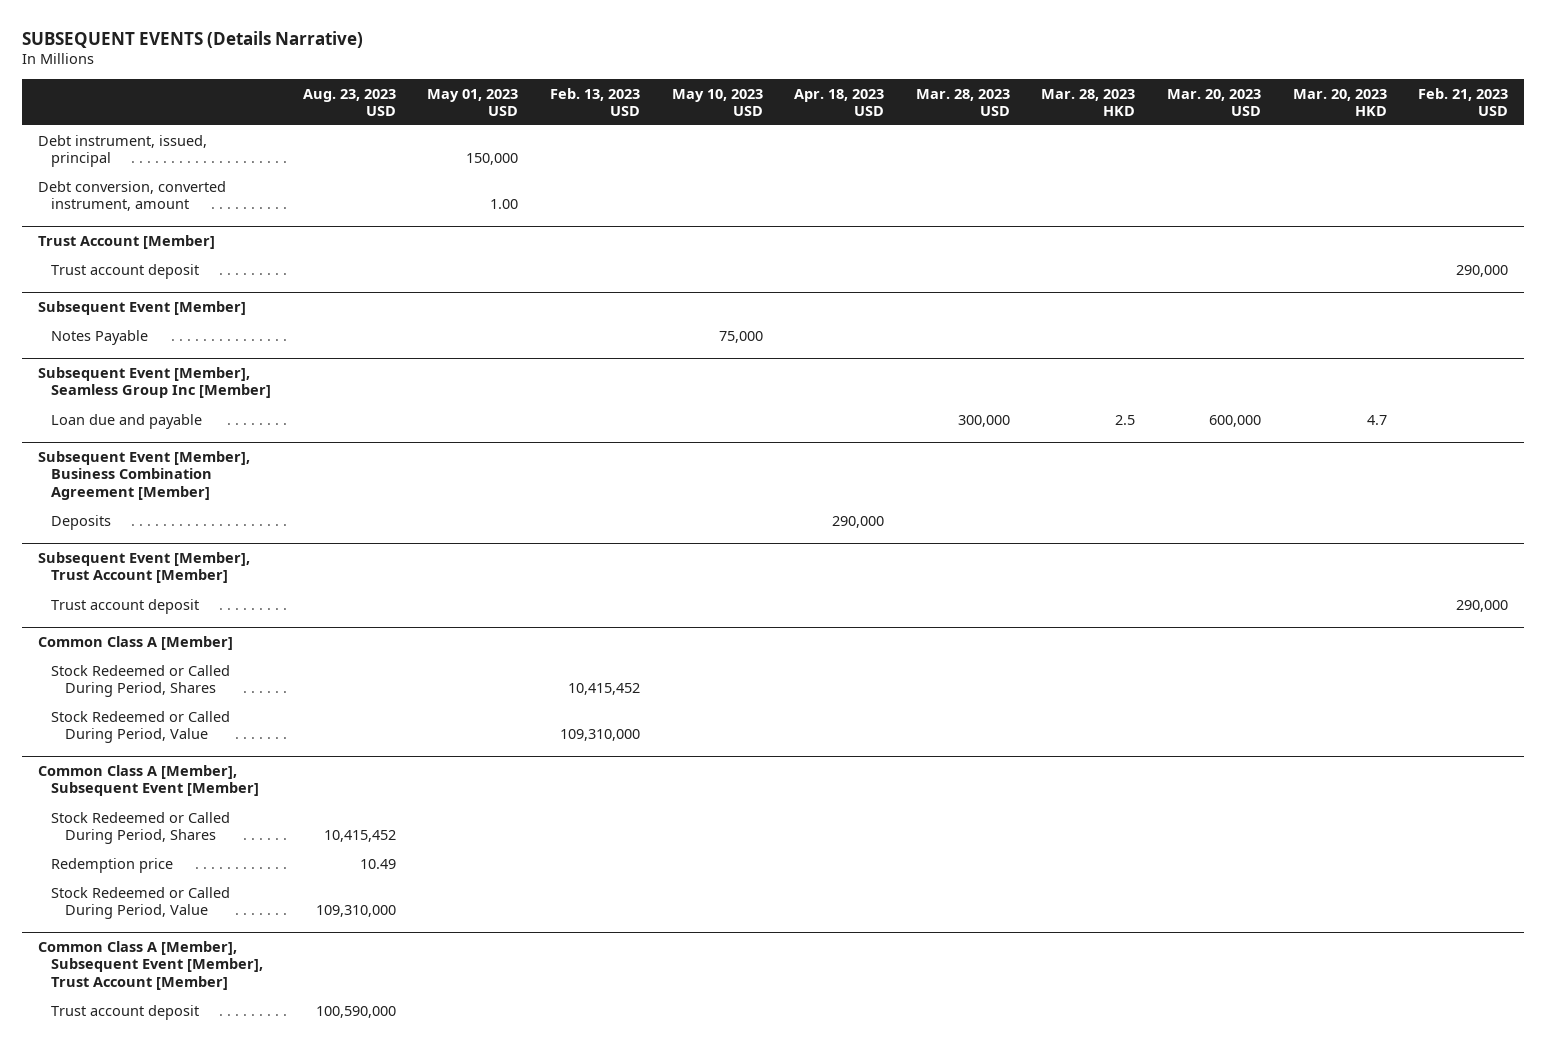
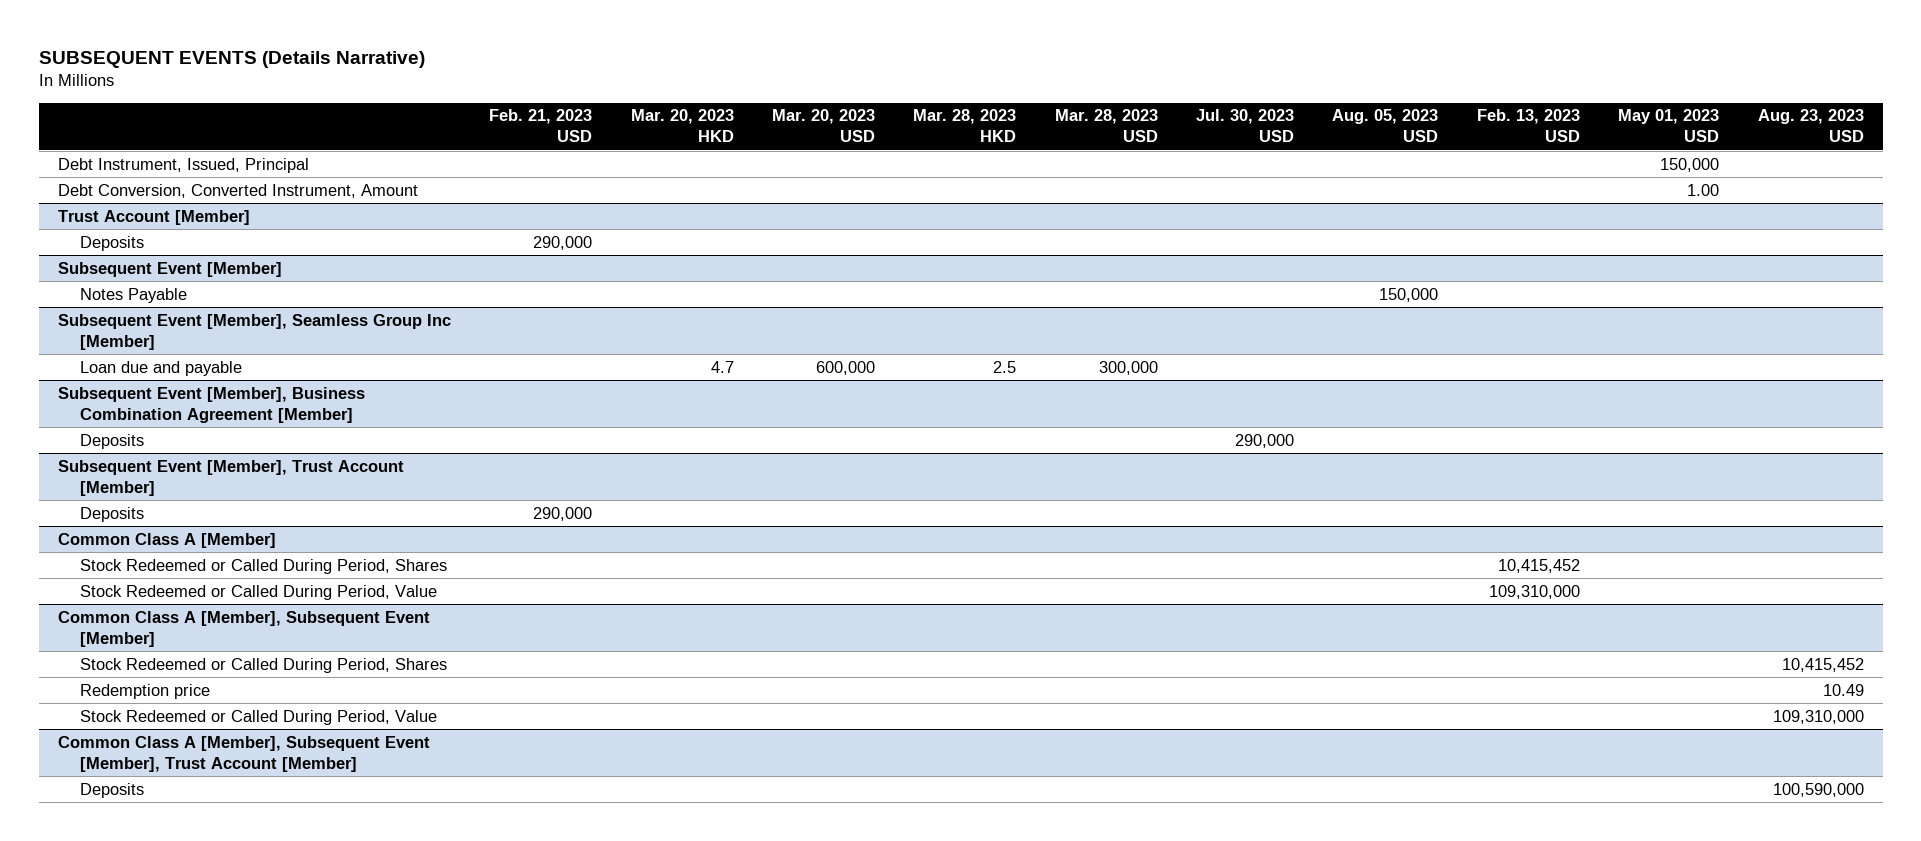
[671,88,763,116] May 10, 2023 USD -> none
[794,88,885,116] Apr. 18, 2023 USD -> none
none -> [1196,109,1295,143] Jul. 30, 2023 USD
none -> [1332,109,1439,143] Aug. 05, 2023 USD
[37,134,207,167] Debt instrument, issued, principal -> [57,157,309,173] Debt Instrument, Issued, Principal
[37,180,226,211] Debt conversion, converted instrument, amount -> [57,183,418,198] Debt Conversion, Converted Instrument, Amount
[51,263,200,279] Trust account deposit -> [80,235,145,251] Deposits
[51,598,200,614] Trust account deposit -> [80,506,145,522] Deposits
[51,1004,200,1020] Trust account deposit -> [80,782,145,798] Deposits

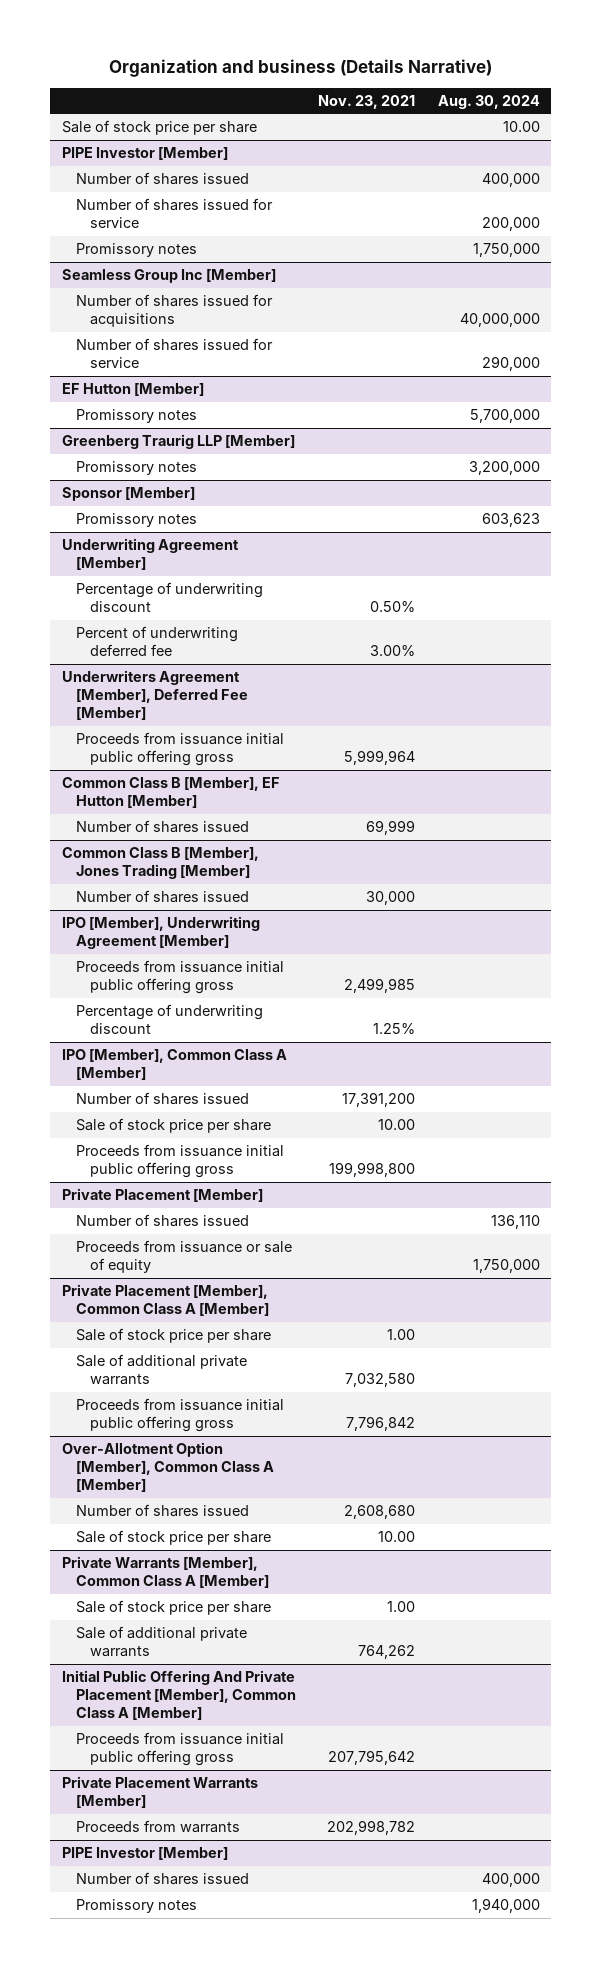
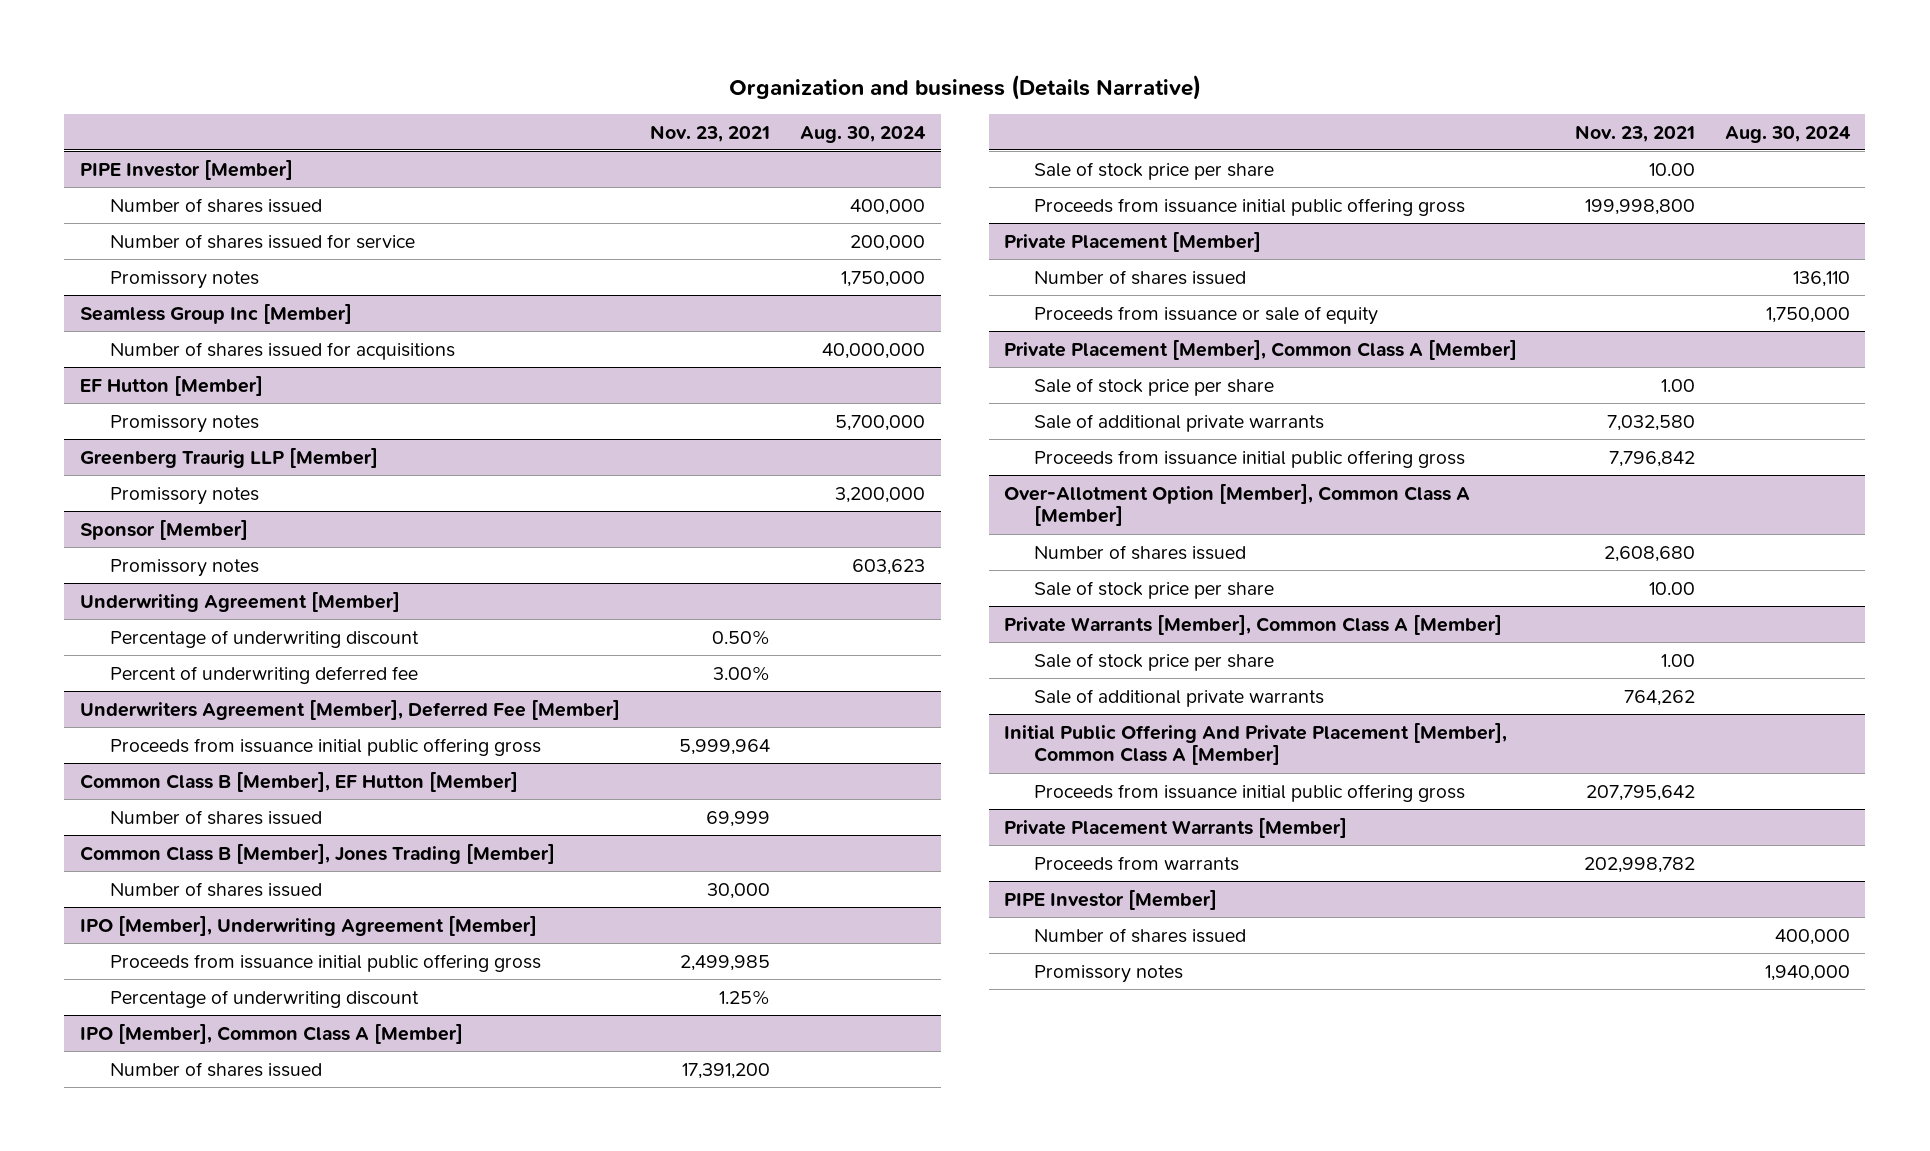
[61,120,257,136] Sale of stock price per share -> none
[75,338,273,369] Number of shares issued for service -> none

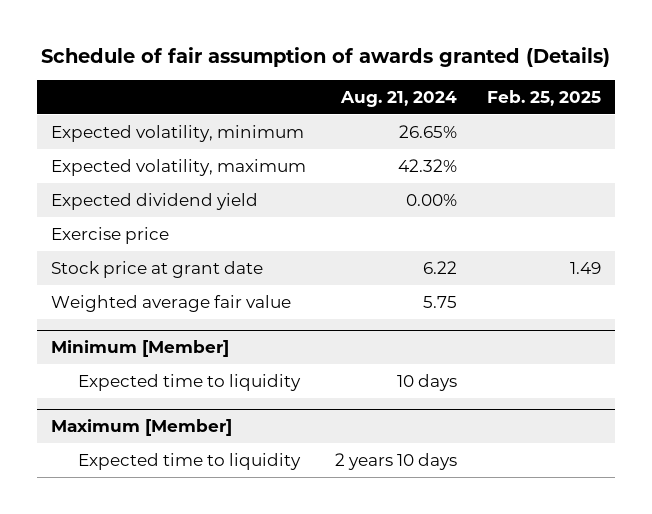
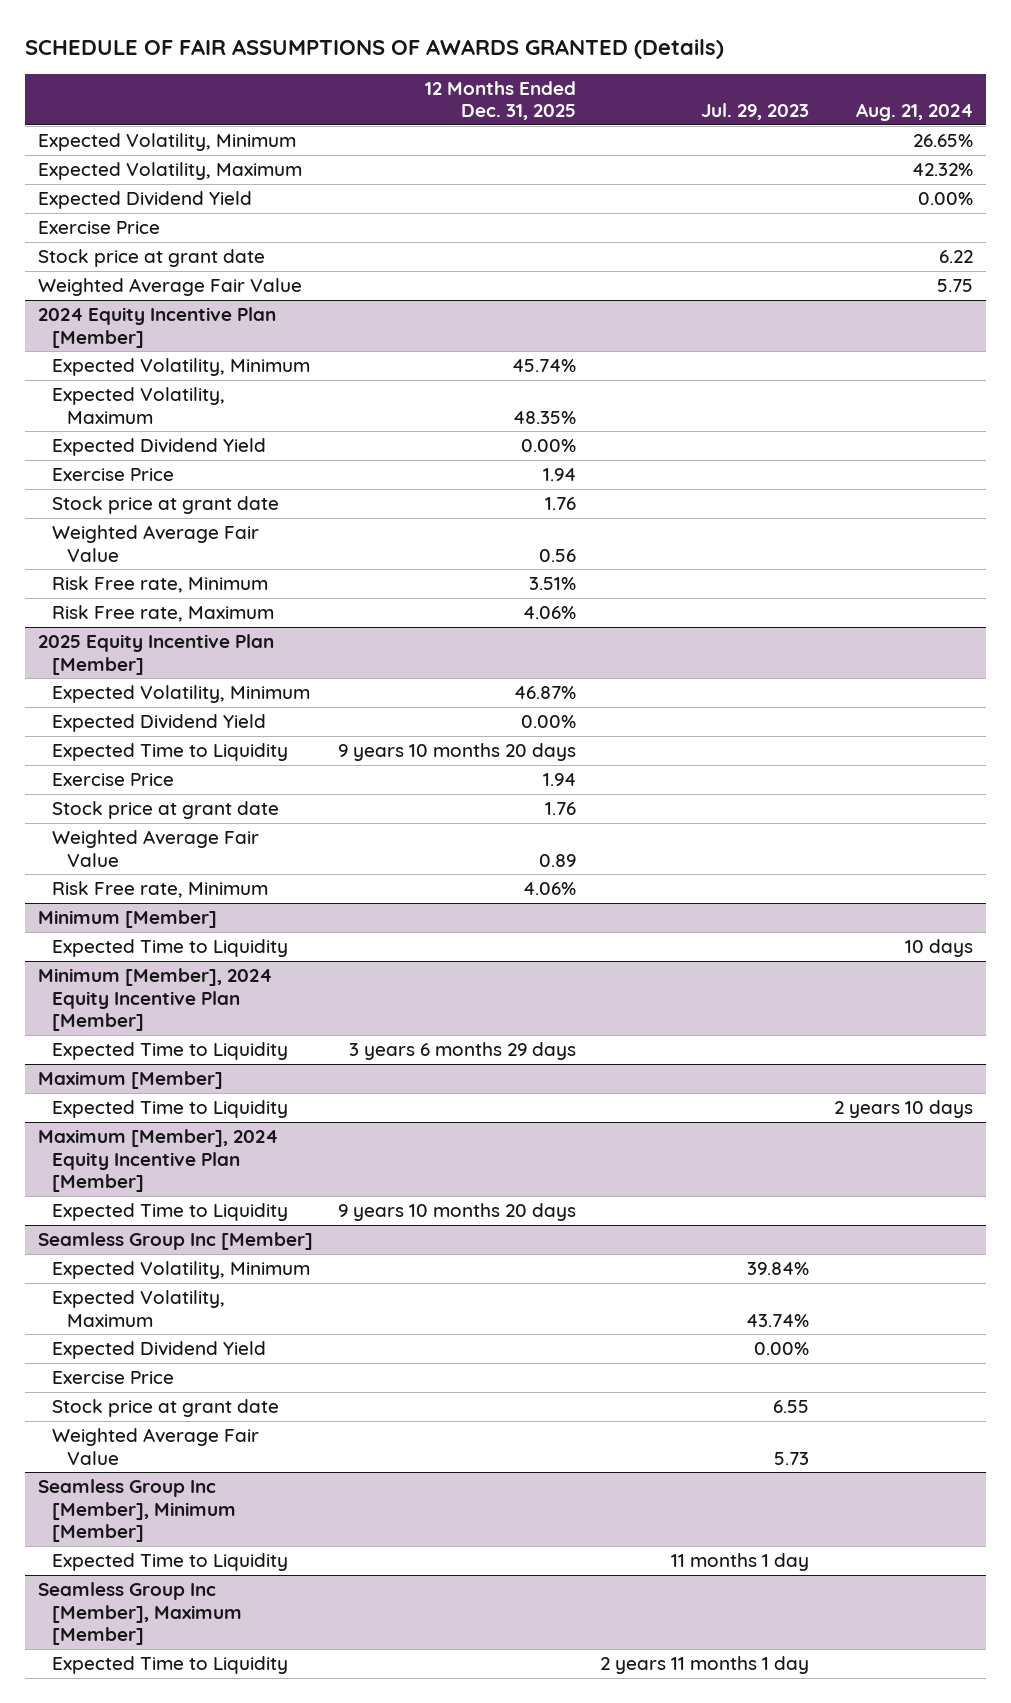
[40,47,610,68] Schedule of fair assumption of awards granted (Details) -> [25,38,725,59] SCHEDULE OF FAIR ASSUMPTIONS OF AWARDS GRANTED (Details)
[486,90,601,107] Feb. 25, 2025 -> none
none -> [424,80,576,121] 12 Months Ended Dec. 31, 2025
none -> [701,103,810,121] Jul. 29, 2023
[51,124,305,142] Expected volatility, minimum -> [37,133,296,152] Expected Volatility, Minimum
[51,158,307,176] Expected volatility, maximum -> [37,162,302,181] Expected Volatility, Maximum
[51,192,259,210] Expected dividend yield -> [37,191,252,210] Expected Dividend Yield
[51,226,170,244] Exercise price -> [37,221,160,235] Exercise Price
[51,294,292,312] Weighted average fair value -> [37,278,302,297] Weighted Average Fair Value
none -> [37,307,276,348] 2024 Equity Incentive Plan [Member]
none -> [52,358,311,377] Expected Volatility, Minimum
none -> [52,387,226,424] Expected Volatility, Maximum
none -> [52,438,267,457] Expected Dividend Yield
none -> [52,468,175,482] Exercise Price
none -> [52,496,280,515] Stock price at grant date
none -> [52,525,260,562] Weighted Average Fair Value
none -> [52,576,269,594] Risk Free rate, Minimum
none -> [52,605,275,623] Risk Free rate, Maximum
none -> [37,634,274,675] 2025 Equity Incentive Plan [Member]
none -> [52,685,311,704] Expected Volatility, Minimum
none -> [52,714,267,733] Expected Dividend Yield
none -> [52,743,289,762] Expected Time to Liquidity
none -> [52,773,175,787] Exercise Price
none -> [52,801,280,820] Stock price at grant date
none -> [52,830,260,867] Weighted Average Fair Value
none -> [52,881,269,899] Risk Free rate, Minimum
[77,373,301,391] Expected time to liquidity -> [52,939,289,958] Expected Time to Liquidity
none -> [37,968,272,1032] Minimum [Member], 2024 Equity Incentive Plan [Member]
none -> [52,1042,289,1061] Expected Time to Liquidity
[77,452,301,470] Expected time to liquidity -> [52,1100,289,1119] Expected Time to Liquidity
none -> [37,1129,278,1193] Maximum [Member], 2024 Equity Incentive Plan [Member]
none -> [52,1203,289,1222] Expected Time to Liquidity
none -> [37,1232,313,1251] Seamless Group Inc [Member]
none -> [52,1261,311,1280] Expected Volatility, Minimum
none -> [52,1290,226,1327] Expected Volatility, Maximum
none -> [52,1341,267,1360] Expected Dividend Yield
none -> [52,1371,175,1385] Exercise Price
none -> [52,1399,280,1418] Stock price at grant date
none -> [52,1428,260,1465] Weighted Average Fair Value
none -> [37,1479,237,1543] Seamless Group Inc [Member], Minimum [Member]
none -> [52,1553,289,1572] Expected Time to Liquidity
none -> [37,1582,243,1646] Seamless Group Inc [Member], Maximum [Member]
none -> [52,1656,289,1675] Expected Time to Liquidity

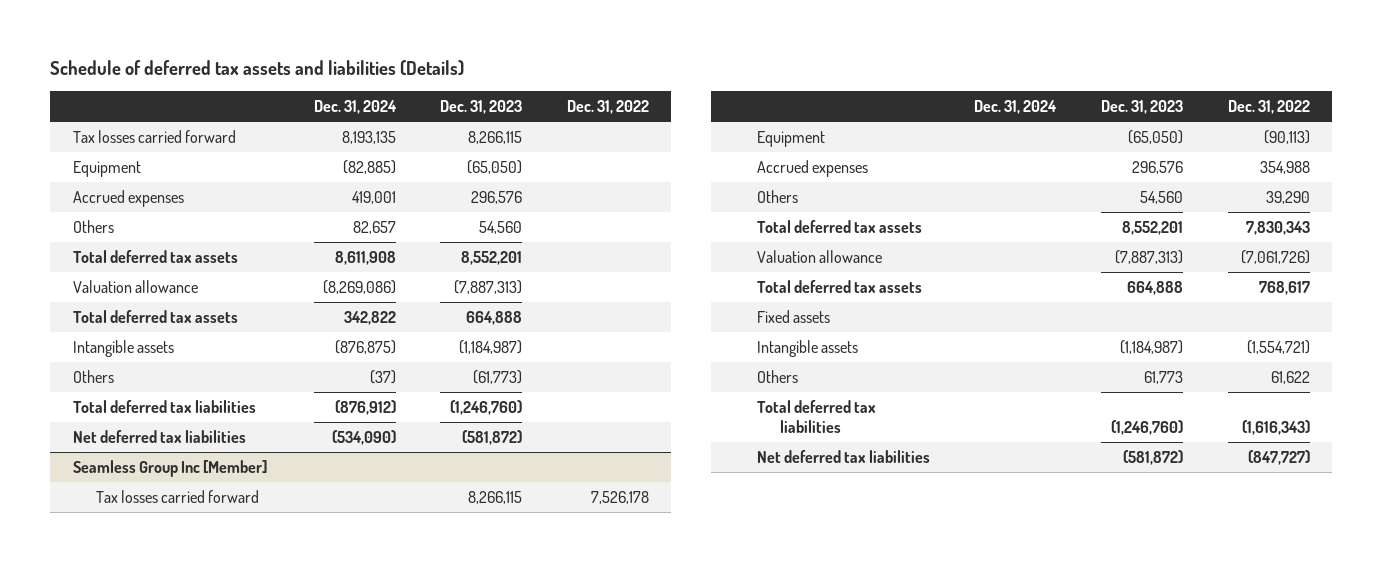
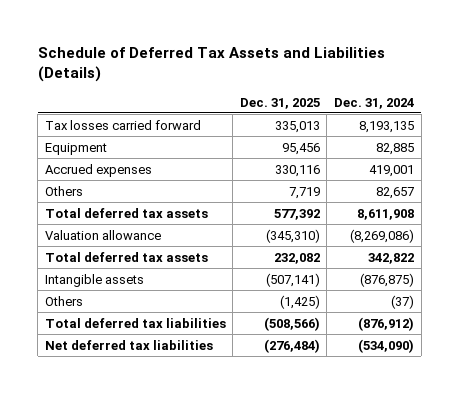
[50,60,465,77] Schedule of deferred tax assets and liabilities (Details) -> [37,46,385,83] Schedule of Deferred Tax Assets and Liabilities (Details)
[440,99,523,114] Dec. 31, 2023 -> none
[566,99,649,114] Dec. 31, 2022 -> none
none -> [239,97,320,109] Dec. 31, 2025
[342,159,396,174] (82,885) -> [376,142,415,155] 82,885
[72,459,267,477] Seamless Group Inc [Member] -> none
[96,489,260,503] Tax losses carried forward -> none
[756,130,825,147] Equipment -> none
[756,159,868,177] Accrued expenses -> none
[756,189,798,203] Others -> none
[756,219,922,233] Total deferred tax assets -> none
[756,249,882,263] Valuation allowance -> none
[756,279,922,293] Total deferred tax assets -> none
[756,309,830,323] Fixed assets -> none
[756,339,858,357] Intangible assets -> none
[756,369,798,383] Others -> none
[756,399,876,434] Total deferred tax liabilities -> none
[756,449,930,463] Net deferred tax liabilities -> none

